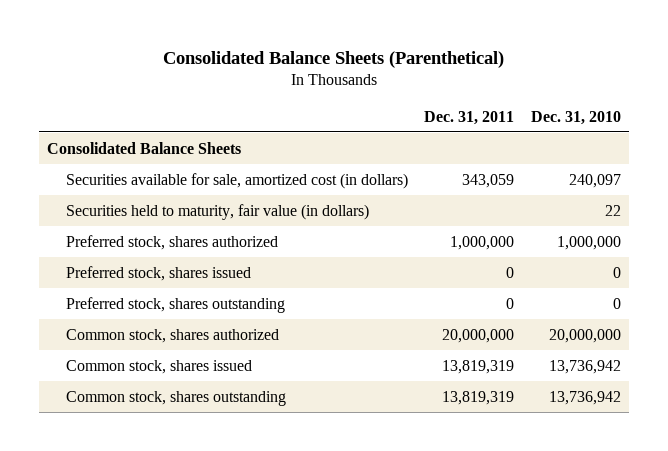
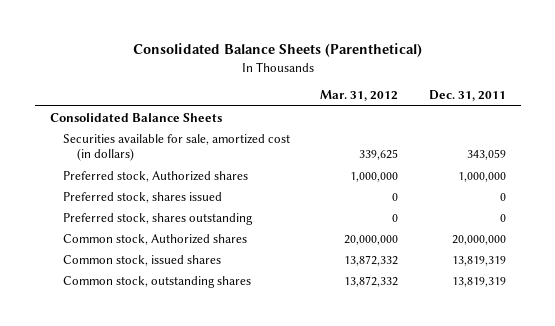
[531,110,622,125] Dec. 31, 2010 -> none
none -> [320,90,399,102] Mar. 31, 2012
[65,203,369,220] Securities held to maturity, fair value (in dollars) -> none
[65,234,278,250] Preferred stock, shares authorized -> [63,170,249,182] Preferred stock, Authorized shares
[65,328,279,343] Common stock, shares authorized -> [63,233,248,245] Common stock, Authorized shares
[65,359,252,374] Common stock, shares issued -> [63,254,222,266] Common stock, issued shares
[65,390,286,406] Common stock, shares outstanding -> [63,275,252,288] Common stock, outstanding shares

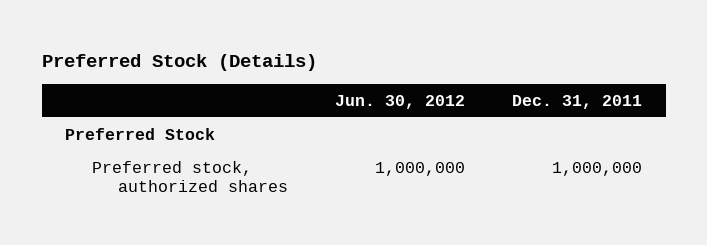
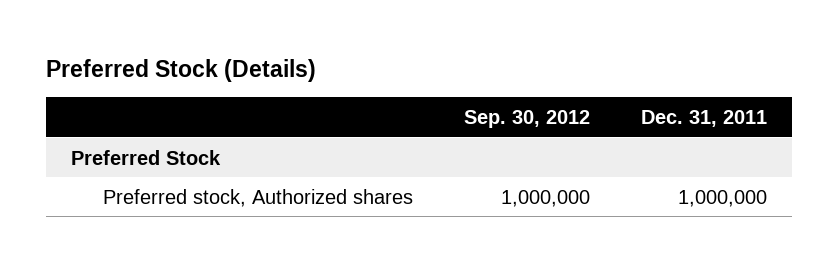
[335,94,466,109] Jun. 30, 2012 -> none
none -> [463,109,590,128] Sep. 30, 2012
[91,160,289,193] Preferred stock, authorized shares -> [103,188,414,207] Preferred stock, Authorized shares

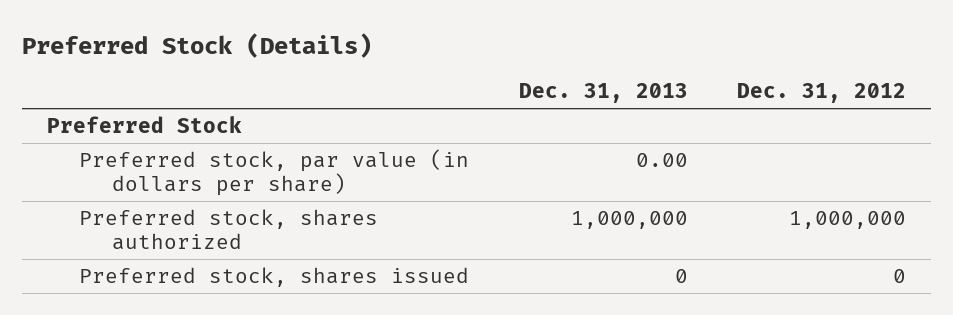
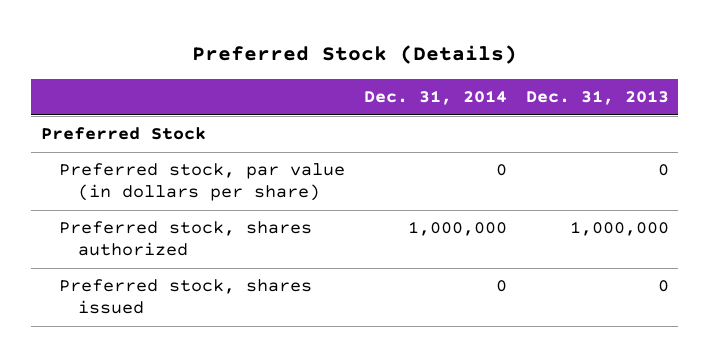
[737,83,907,104] Dec. 31, 2012 -> none
none -> [364,90,508,106] Dec. 31, 2014
[635,153,688,168] 0.00 -> [658,164,670,177] 0

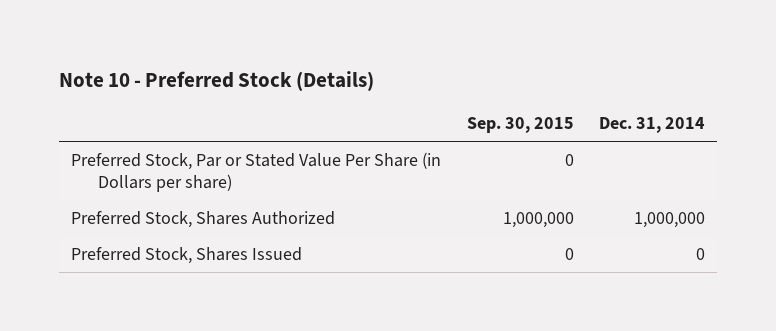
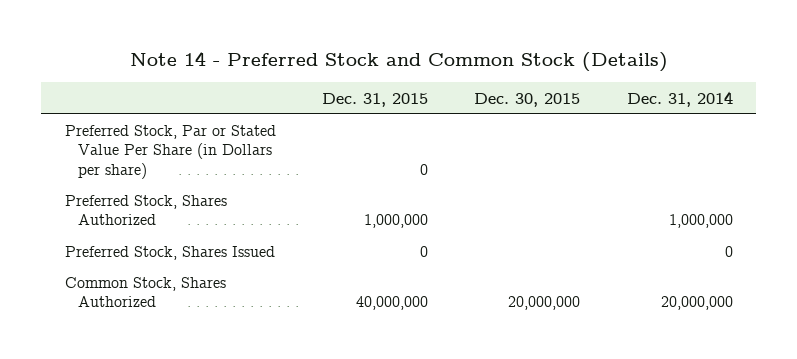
[58,71,374,92] Note 10 - Preferred Stock (Details) -> [129,51,668,73] Note 14 - Preferred Stock and Common Stock (Details)
[466,117,574,134] Sep. 30, 2015 -> none
none -> [321,92,428,107] Dec. 31, 2015
none -> [474,92,581,107] Dec. 30, 2015
none -> [64,277,226,308] Common Stock, Shares Authorized

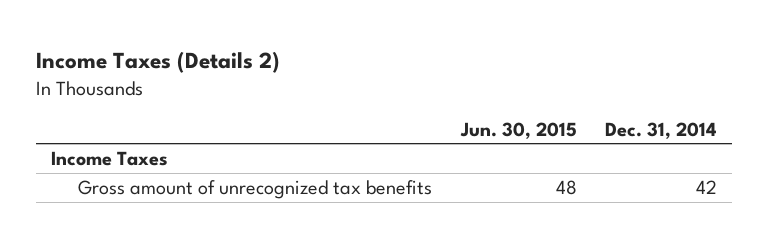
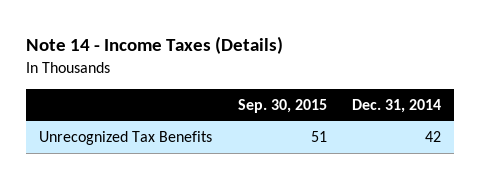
[36,50,281,73] Income Taxes (Details 2) -> [26,36,284,55] Note 14 - Income Taxes (Details)
[459,121,577,139] Jun. 30, 2015 -> none
none -> [237,98,327,113] Sep. 30, 2015
[50,150,168,166] Income Taxes -> none
[77,179,432,199] Gross amount of unrecognized tax benefits -> [39,131,213,146] Unrecognized Tax Benefits

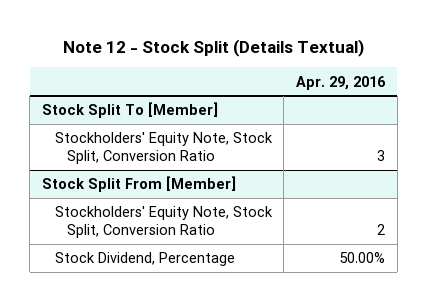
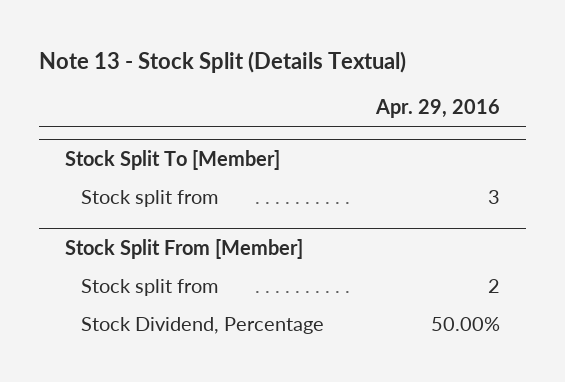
[62,38,364,57] Note 12 - Stock Split (Details Textual) -> [38,50,406,73] Note 13 - Stock Split (Details Textual)
[54,132,273,165] Stockholders' Equity Note, Stock Split, Conversion Ratio -> [80,190,218,208] Stock split from
[54,206,273,239] Stockholders' Equity Note, Stock Split, Conversion Ratio -> [80,279,218,297] Stock split from

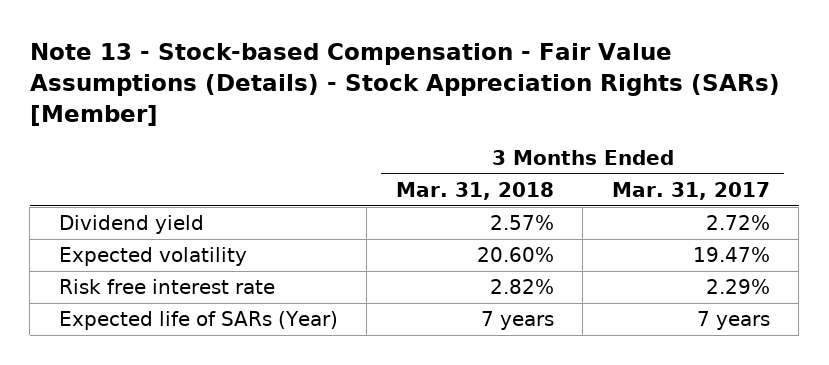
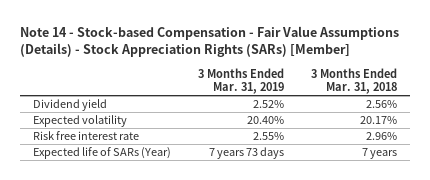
[29,43,780,126] Note 13 - Stock-based Compensation - Fair Value Assumptions (Details) - Stock Appreciation Rights (SARs) [Member] -> [19,25,399,58] Note 14 - Stock-based Compensation - Fair Value Assumptions (Details) - Stock Appreciation Rights (SARs) [Member]
[611,181,770,200] Mar. 31, 2017 -> none
none -> [198,67,285,95] 3 Months Ended Mar. 31, 2019
[489,215,554,231] 2.57% -> [365,100,397,109] 2.56%
[476,247,554,263] 20.60% -> [359,116,397,125] 20.17%
[489,279,554,295] 2.82% -> [365,132,397,141] 2.96%

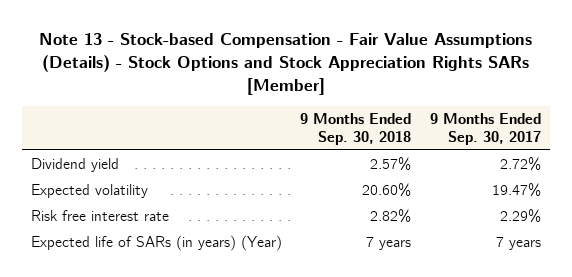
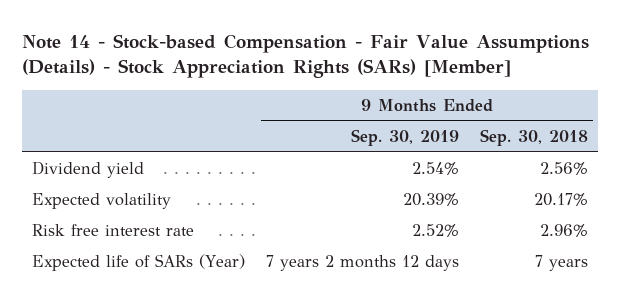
[38,32,532,95] Note 13 - Stock-based Compensation - Fair Value Assumptions (Details) - Stock Options and Stock Appreciation Rights SARs [Member] -> [22,33,590,79] Note 14 - Stock-based Compensation - Fair Value Assumptions (Details) - Stock Appreciation Rights (SARs) [Member]
[429,113,541,145] 9 Months Ended Sep. 30, 2017 -> none
none -> [351,129,460,147] Sep. 30, 2019
[370,157,412,172] 2.57% -> [539,162,588,176] 2.56%
[362,183,412,198] 20.60% -> [533,193,588,207] 20.17%
[370,209,412,224] 2.82% -> [539,224,588,238] 2.96%
[30,235,282,252] Expected life of SARs (in years) (Year) -> [32,254,246,272] Expected life of SARs (Year)

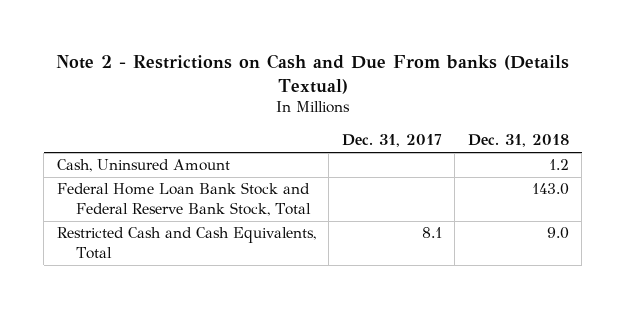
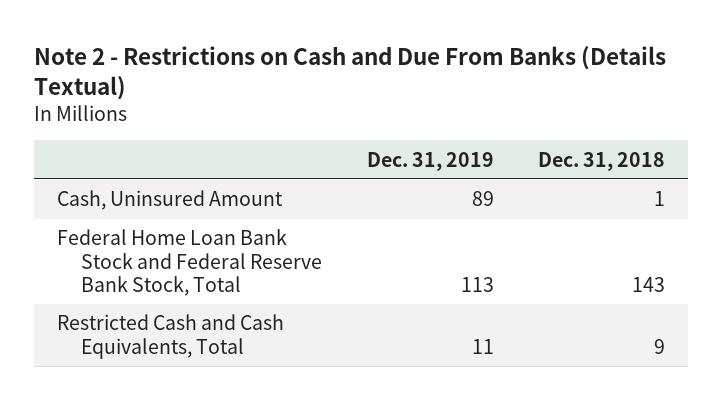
[55,53,569,94] Note 2 - Restrictions on Cash and Due From banks (Details Textual) -> [34,45,667,100] Note 2 - Restrictions on Cash and Due From Banks (Details Textual)
[341,134,442,148] Dec. 31, 2017 -> none
none -> [366,151,494,171] Dec. 31, 2019
[548,159,569,171] 1.2 -> [654,191,666,207] 1
[531,183,569,196] 143.0 -> [632,276,666,292] 143
[546,227,569,240] 9.0 -> [654,338,666,354] 9

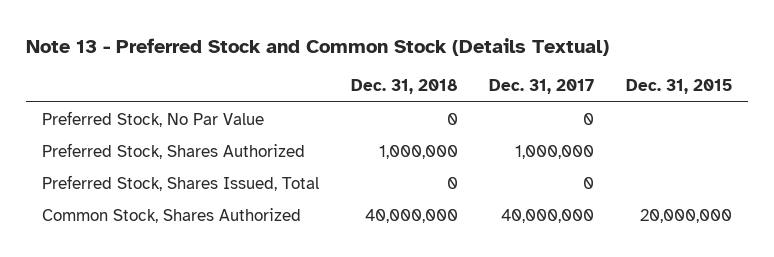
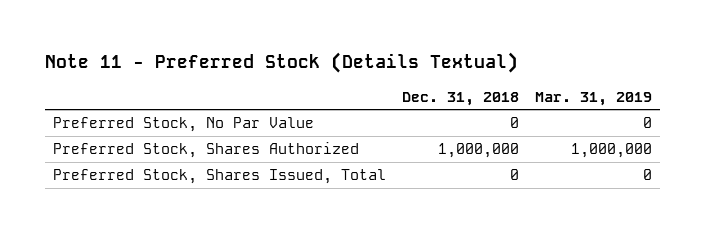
[26,37,610,56] Note 13 - Preferred Stock and Common Stock (Details Textual) -> [44,52,518,74] Note 11 - Preferred Stock (Details Textual)
[489,79,595,95] Dec. 31, 2017 -> none
[626,79,733,95] Dec. 31, 2015 -> none
none -> [535,91,653,106] Mar. 31, 2019
[41,207,301,223] Common Stock, Shares Authorized -> none

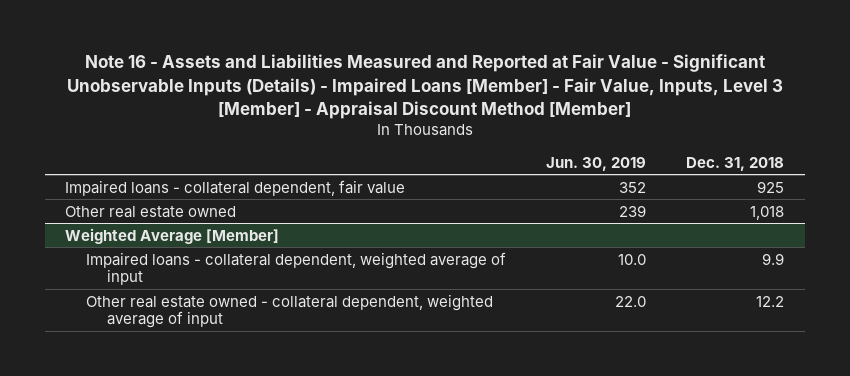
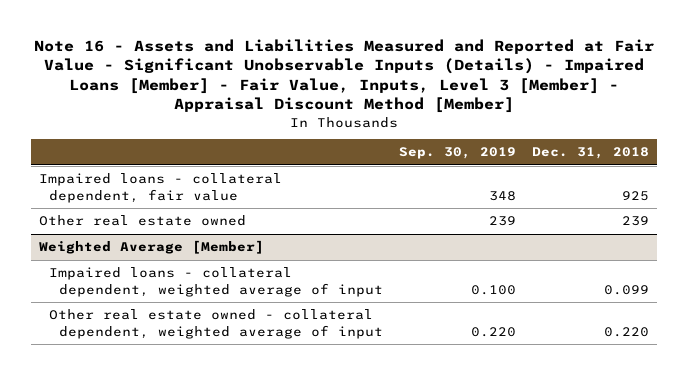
[546,156,647,171] Jun. 30, 2019 -> none
none -> [399,147,517,160] Sep. 30, 2019
[750,205,785,220] 1,018 -> [621,216,649,227] 239
[762,252,785,265] 9.9 -> [603,284,649,295] 0.099
[756,295,785,307] 12.2 -> [603,326,649,337] 0.220

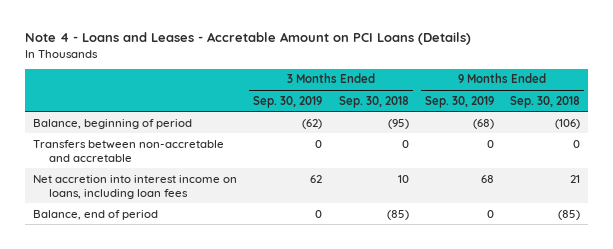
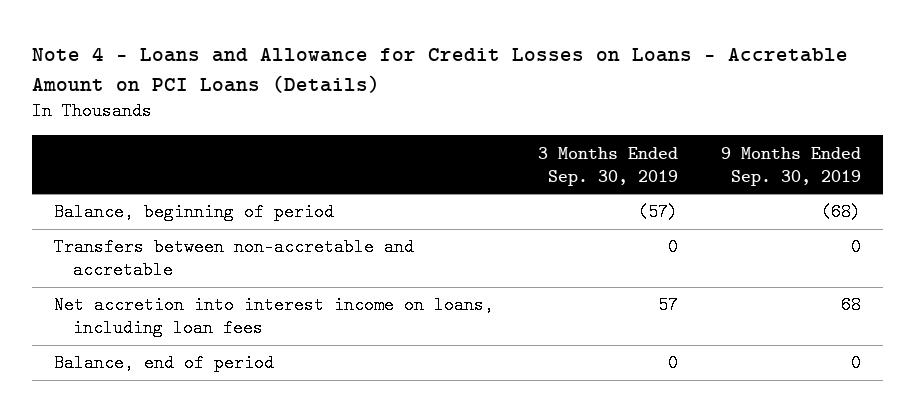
[24,32,471,46] Note 4 - Loans and Leases - Accretable Amount on PCI Loans (Details) -> [31,47,848,93] Note 4 - Loans and Allowance for Credit Losses on Loans - Accretable Amount on PCI Loans (Details)
[338,95,409,108] Sep. 30, 2018 -> none
[510,95,581,108] Sep. 30, 2018 -> none
[302,118,323,129] (62) -> [637,203,678,222] (57)
[310,174,323,183] 62 -> [657,296,678,315] 57

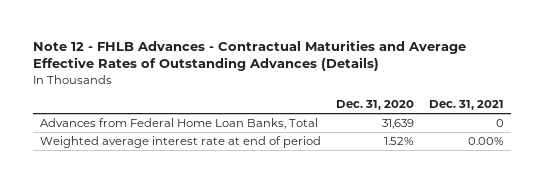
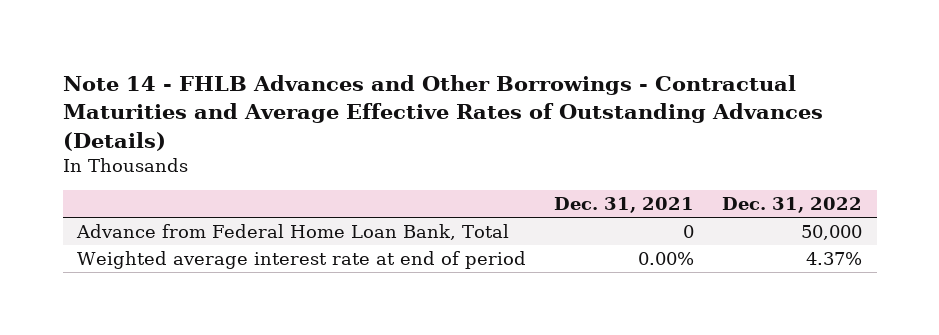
[32,39,466,72] Note 12 - FHLB Advances - Contractual Maturities and Average Effective Rates of Outstanding Advances (Details) -> [62,74,823,151] Note 14 - FHLB Advances and Other Borrowings - Contractual Maturities and Average Effective Rates of Outstanding Advances (Details)
[336,100,415,111] Dec. 31, 2020 -> none
none -> [722,197,863,214] Dec. 31, 2022
[40,117,319,129] Advances from Federal Home Loan Banks, Total -> [75,224,509,241] Advance from Federal Home Loan Bank, Total

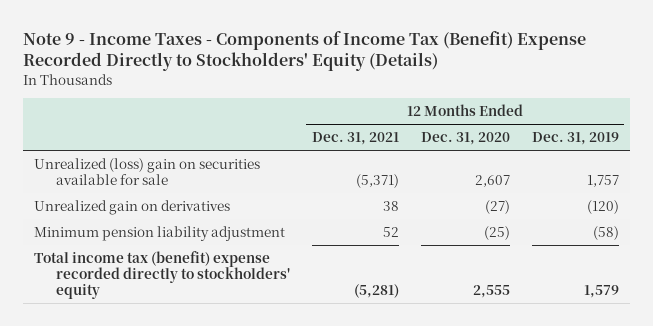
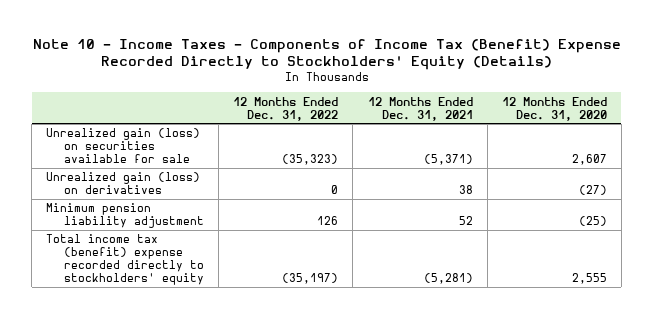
[23,30,587,72] Note 9 - Income Taxes - Components of Income Tax (Benefit) Expense Recorded Directly to Stockholders' Equity (Details) -> [32,39,621,71] Note 10 - Income Taxes - Components of Income Tax (Benefit) Expense Recorded Directly to Stockholders' Equity (Details)
[531,132,619,146] Dec. 31, 2019 -> none
none -> [233,96,339,121] 12 Months Ended Dec. 31, 2022
[34,157,261,186] Unrealized (loss) gain on securities available for sale -> [46,128,201,164] Unrealized gain (loss) on securities available for sale
[34,199,231,215] Unrealized gain on derivatives -> [46,172,201,195] Unrealized gain (loss) on derivatives

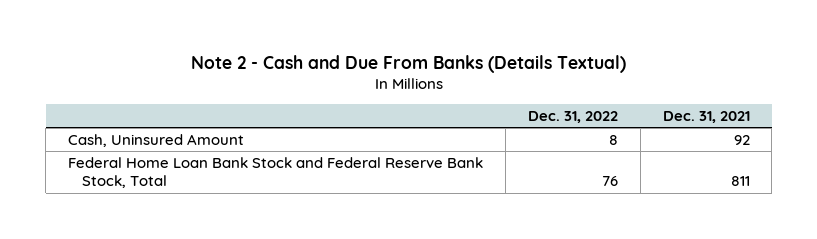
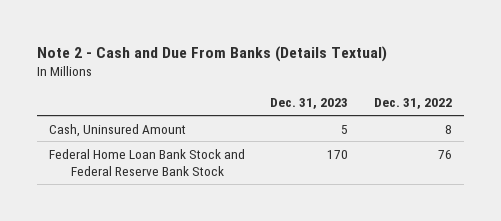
[662,111,750,124] Dec. 31, 2021 -> none
none -> [270,98,349,110] Dec. 31, 2023
[67,156,483,189] Federal Home Loan Bank Stock and Federal Reserve Bank Stock, Total -> [49,148,246,177] Federal Home Loan Bank Stock and Federal Reserve Bank Stock

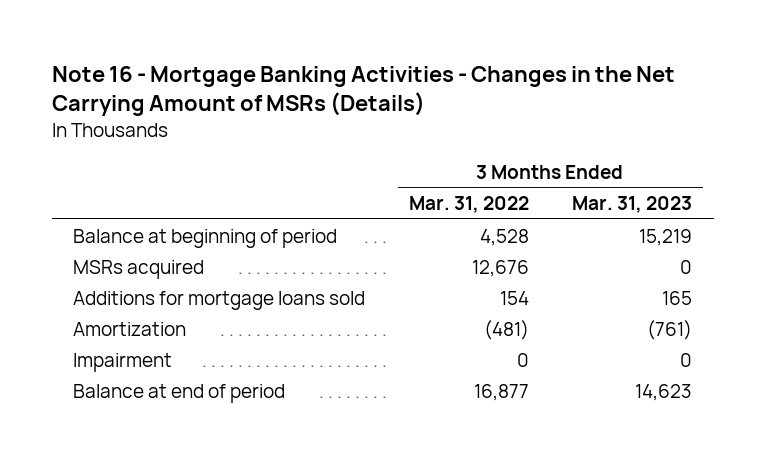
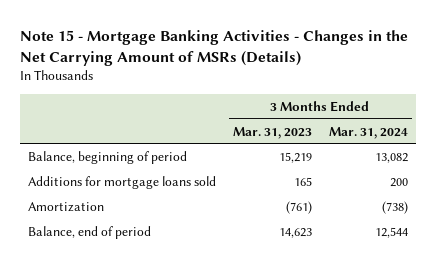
[51,65,675,117] Note 16 - Mortgage Banking Activities - Changes in the Net Carrying Amount of MSRs (Details) -> [19,29,408,66] Note 15 - Mortgage Banking Activities - Changes in the Net Carrying Amount of MSRs (Details)
[408,196,529,214] Mar. 31, 2022 -> none
none -> [328,126,408,139] Mar. 31, 2024
[73,259,205,279] MSRs acquired -> none
[73,228,338,248] Balance at beginning of period -> [27,150,187,164] Balance, beginning of period
[73,352,173,372] Impairment -> none
[73,383,286,403] Balance at end of period -> [27,225,151,239] Balance, end of period

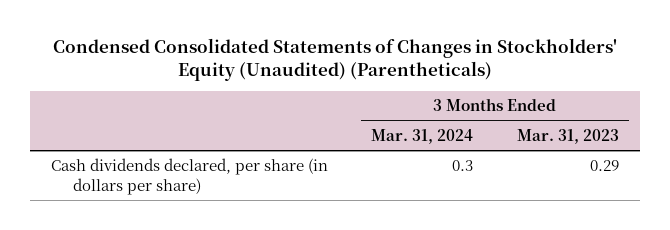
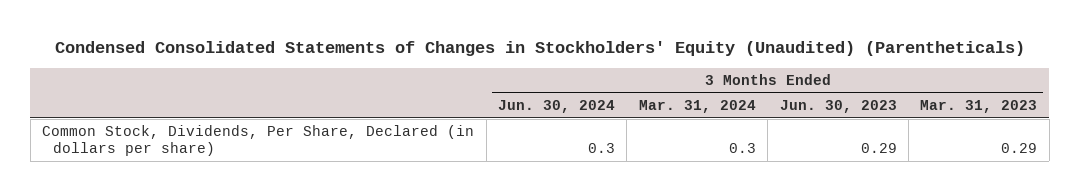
none -> [498,100,616,114] Jun. 30, 2024
none -> [779,100,897,114] Jun. 30, 2023
[51,158,329,195] Cash dividends declared, per share (in dollars per share) -> [42,125,475,157] Common Stock, Dividends, Per Share, Declared (in dollars per share)

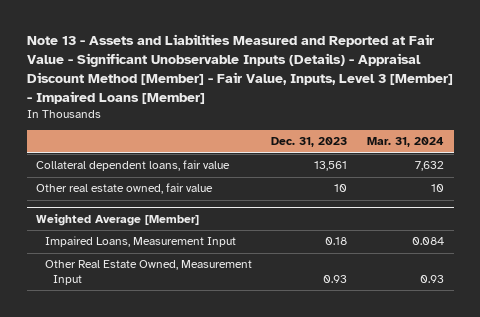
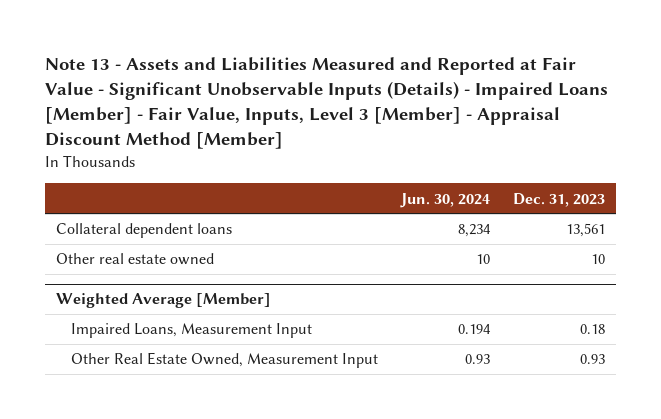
[26,34,453,104] Note 13 - Assets and Liabilities Measured and Reported at Fair Value - Significant Unobservable Inputs (Details) - Appraisal Discount Method [Member] - Fair Value, Inputs, Level 3 [Member] - Impaired Loans [Member] -> [44,56,608,150] Note 13 - Assets and Liabilities Measured and Reported at Fair Value - Significant Unobservable Inputs (Details) - Impaired Loans [Member] - Fair Value, Inputs, Level 3 [Member] - Appraisal Discount Method [Member]
[366,137,444,148] Mar. 31, 2024 -> none
none -> [399,192,490,208] Jun. 30, 2024
[36,160,231,172] Collateral dependent loans, fair value -> [56,223,233,239] Collateral dependent loans
[36,183,214,195] Other real estate owned, fair value -> [56,253,215,266] Other real estate owned

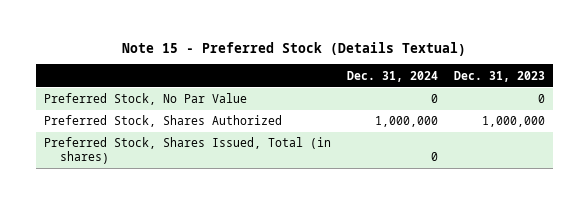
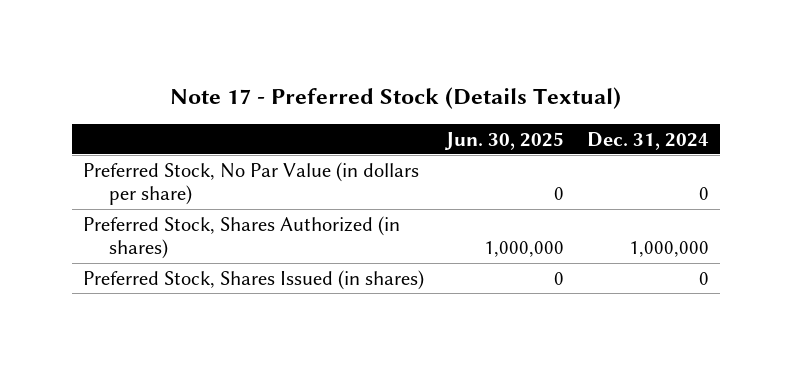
[122,42,467,57] Note 15 - Preferred Stock (Details Textual) -> [169,86,621,109] Note 17 - Preferred Stock (Details Textual)
[453,70,545,82] Dec. 31, 2023 -> none
none -> [444,131,565,150] Jun. 30, 2025
[43,93,247,106] Preferred Stock, No Par Value -> [82,161,419,206] Preferred Stock, No Par Value (in dollars per share)
[43,115,282,128] Preferred Stock, Shares Authorized -> [82,215,400,260] Preferred Stock, Shares Authorized (in shares)
[43,137,331,164] Preferred Stock, Shares Issued, Total (in shares) -> [82,269,424,290] Preferred Stock, Shares Issued (in shares)

